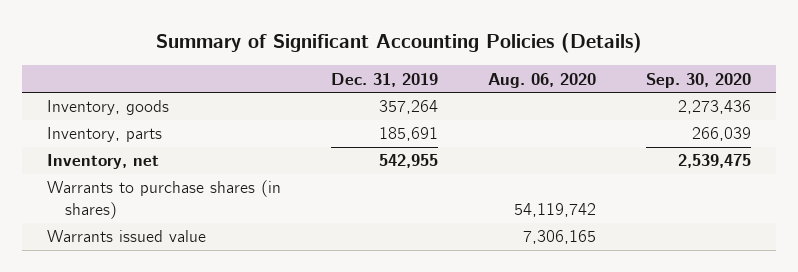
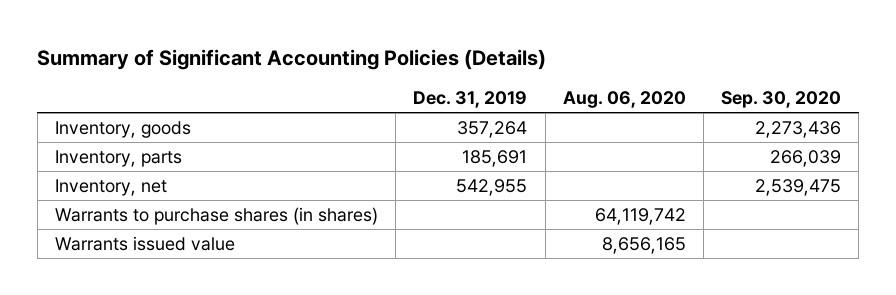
[514,203,597,218] 54,119,742 -> [594,207,686,225] 64,119,742
[523,230,597,245] 7,306,165 -> [601,236,686,254] 8,656,165

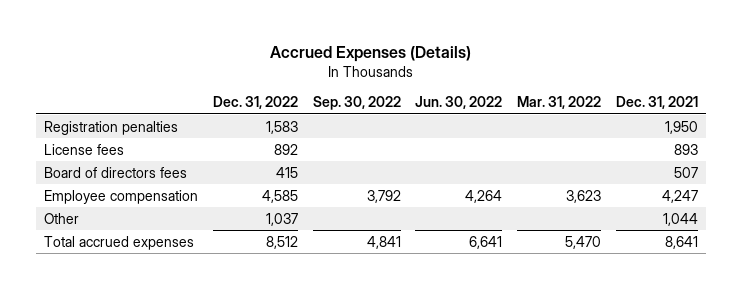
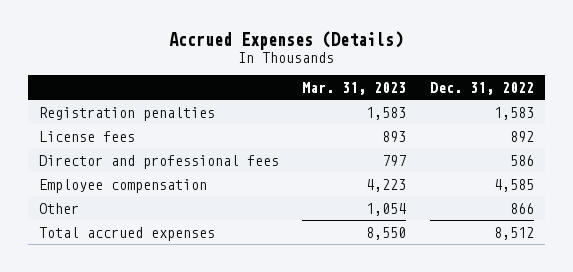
[312,96,401,111] Sep. 30, 2022 -> none
[415,96,503,110] Jun. 30, 2022 -> none
[517,96,602,110] Mar. 31, 2022 -> none
[616,96,699,110] Dec. 31, 2021 -> none
none -> [302,81,407,95] Mar. 31, 2023
[43,166,187,178] Board of directors fees -> none
none -> [39,154,280,169] Director and professional fees
[265,212,298,226] 1,037 -> [509,202,534,214] 866

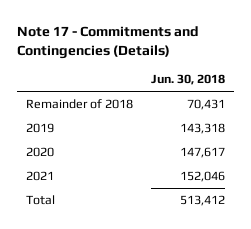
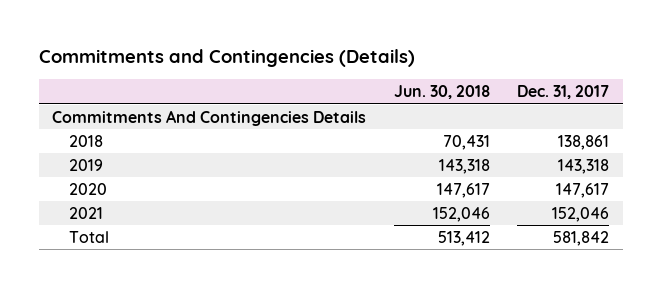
[16,25,199,60] Note 17 - Commitments and Contingencies (Details) -> [38,49,415,68] Commitments and Contingencies (Details)
none -> [517,85,610,100] Dec. 31, 2017
none -> [52,109,367,126] Commitments And Contingencies Details
[25,98,133,109] Remainder of 2018 -> [68,134,103,147] 2018

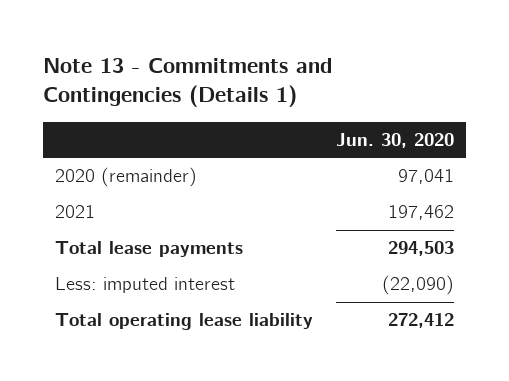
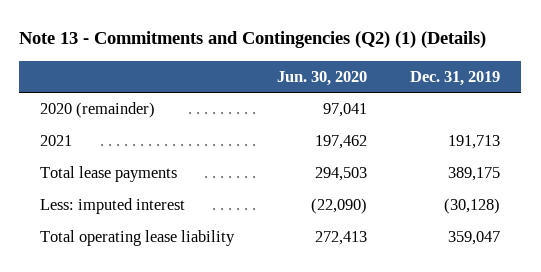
[42,57,332,108] Note 13 - Commitments and Contingencies (Details 1) -> [19,31,487,49] Note 13 - Commitments and Contingencies (Q2) (1) (Details)
none -> [410,70,501,86] Dec. 31, 2019
[388,313,455,329] 272,412 -> [315,231,368,246] 272,413

